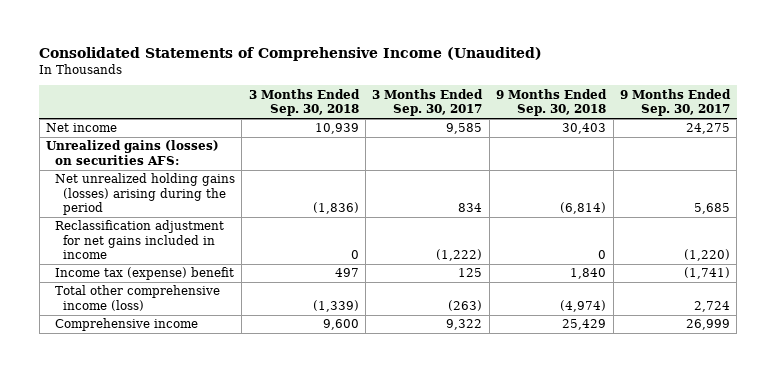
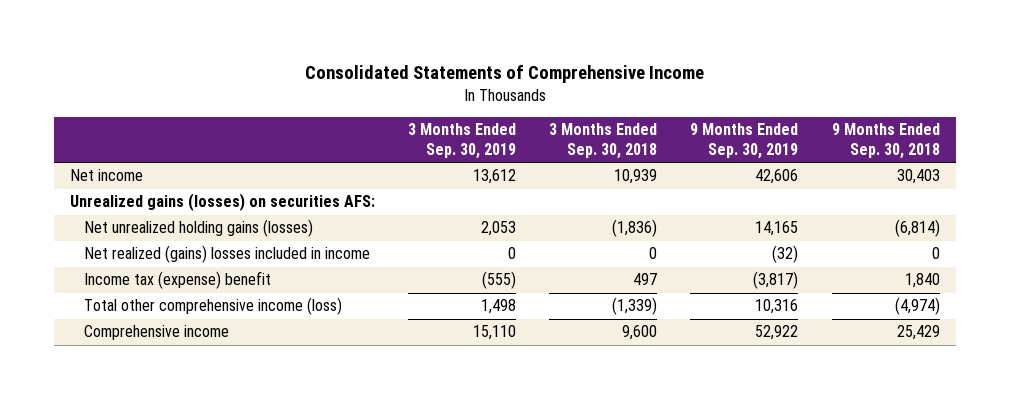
[39,46,543,61] Consolidated Statements of Comprehensive Income (Unaudited) -> [304,64,704,83] Consolidated Statements of Comprehensive Income
[372,88,484,117] 3 Months Ended Sep. 30, 2017 -> none
[620,88,732,117] 9 Months Ended Sep. 30, 2017 -> none
none -> [408,123,517,160] 3 Months Ended Sep. 30, 2019
none -> [690,123,799,160] 9 Months Ended Sep. 30, 2019
[54,173,235,216] Net unrealized holding gains (losses) arising during the period -> [83,219,313,238] Net unrealized holding gains (losses)
[54,220,224,260] Reclassification adjustment for net gains included in income -> [83,245,370,264] Net realized (gains) losses included in income

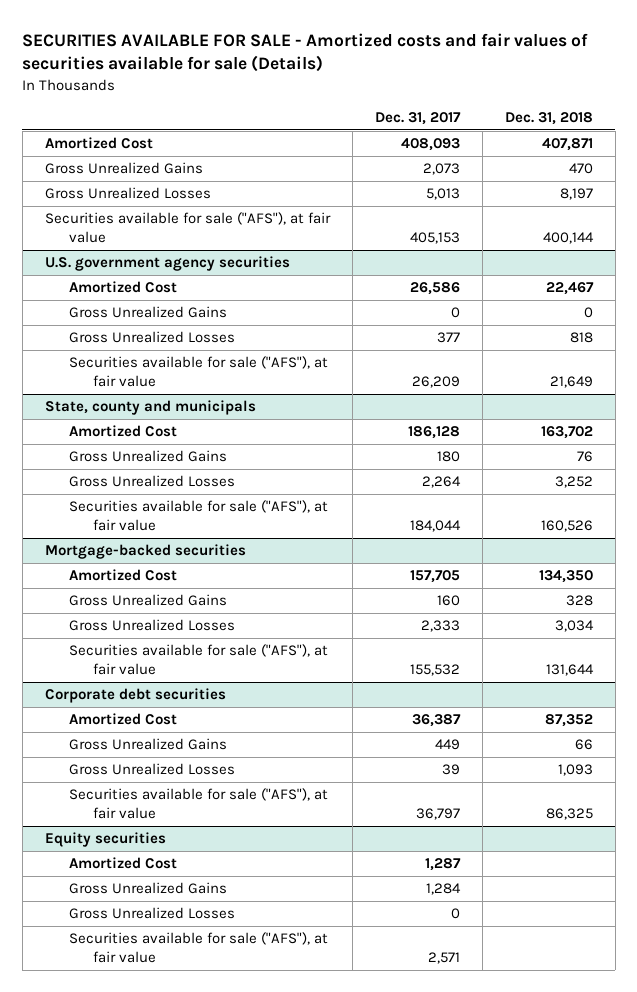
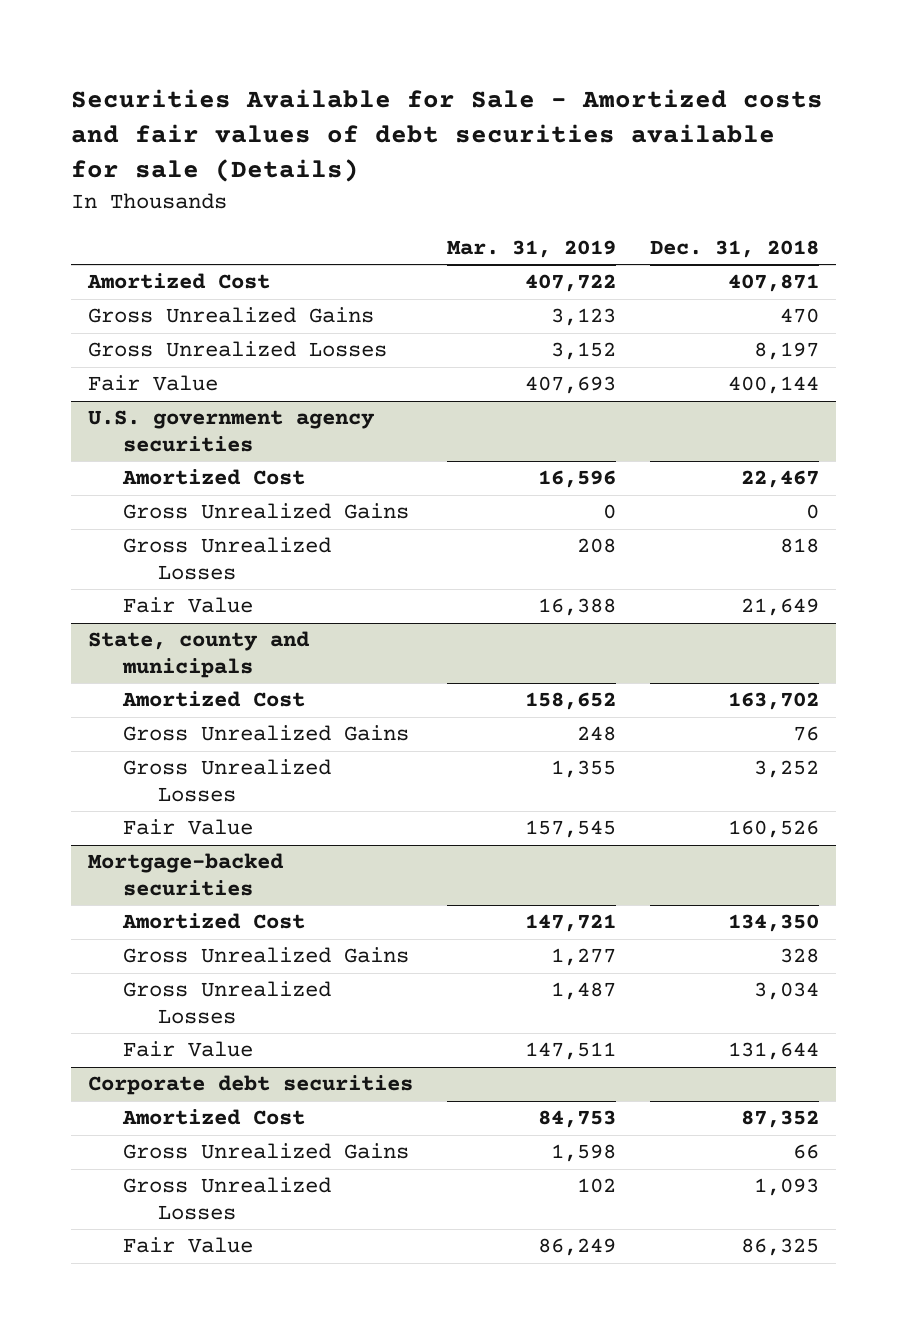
[22,32,589,73] SECURITIES AVAILABLE FOR SALE - Amortized costs and fair values of securities available for sale (Details) -> [71,88,824,183] Securities Available for Sale - Amortized costs and fair values of debt securities available for sale (Details)
[374,111,461,125] Dec. 31, 2017 -> none
none -> [447,240,617,259] Mar. 31, 2019
[44,212,331,243] Securities available for sale ("AFS"), at fair value -> [88,375,219,392] Fair Value
[68,356,328,387] Securities available for sale ("AFS"), at fair value -> [123,597,254,614] Fair Value
[68,500,328,531] Securities available for sale ("AFS"), at fair value -> [123,819,254,836] Fair Value
[68,644,328,675] Securities available for sale ("AFS"), at fair value -> [123,1041,254,1058] Fair Value
[44,832,166,848] Equity securities -> none
[68,857,177,870] Amortized Cost -> none
[68,882,227,895] Gross Unrealized Gains -> none
[68,907,235,920] Gross Unrealized Losses -> none
[68,932,328,963] Securities available for sale ("AFS"), at fair value -> none
[68,788,328,819] Securities available for sale ("AFS"), at fair value -> [123,1237,254,1254] Fair Value

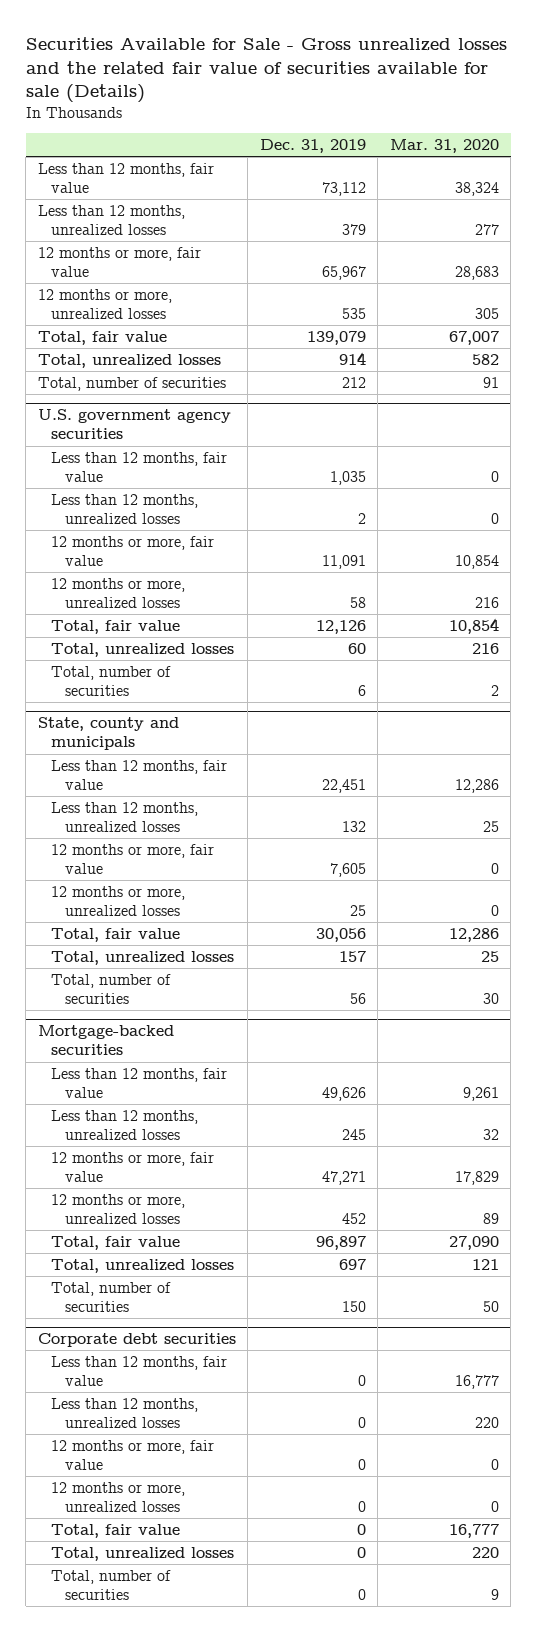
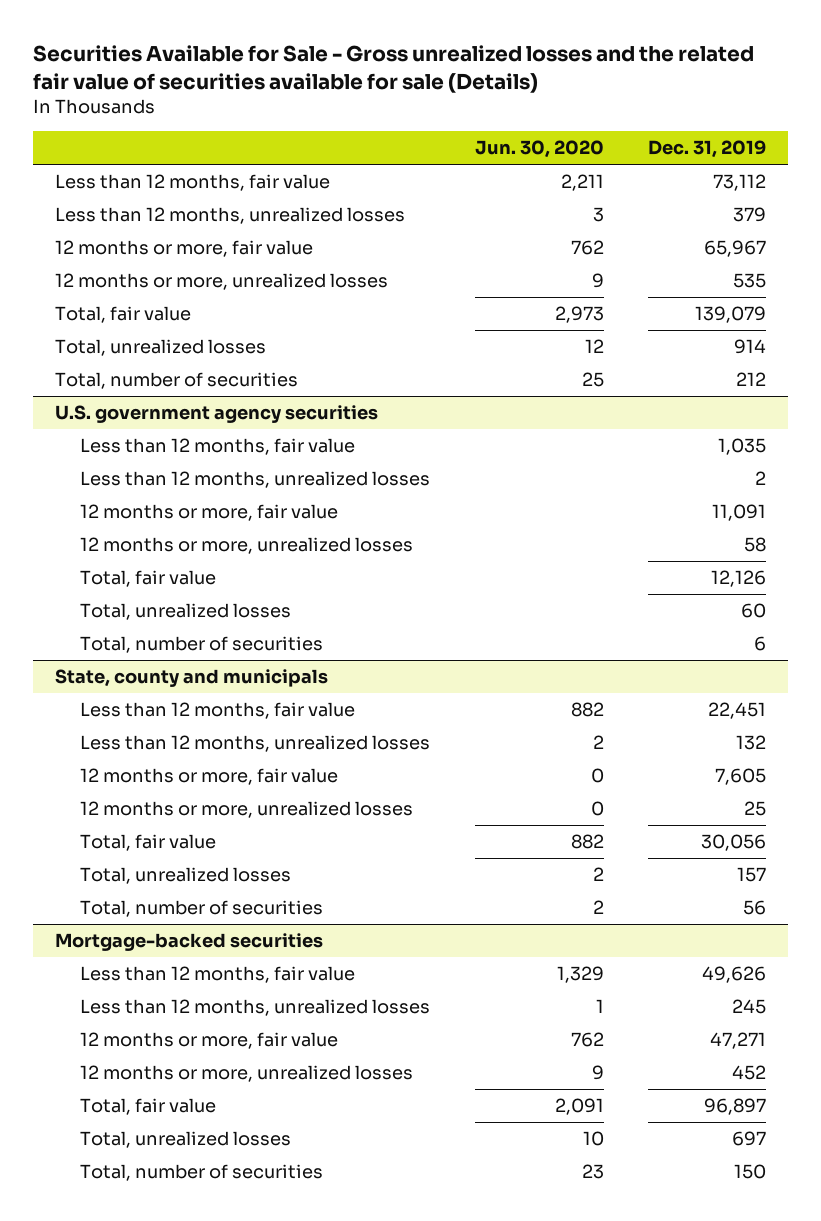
[389,139,499,154] Mar. 31, 2020 -> none
none -> [474,140,604,159] Jun. 30, 2020
[37,1333,236,1348] Corporate debt securities -> none
[51,1355,228,1386] Less than 12 months, fair value -> none
[51,1397,199,1428] Less than 12 months, unrealized losses -> none
[51,1439,215,1470] 12 months or more, fair value -> none
[51,1481,186,1512] 12 months or more, unrealized losses -> none
[51,1523,181,1538] Total, fair value -> none
[51,1546,235,1561] Total, unrealized losses -> none
[51,1569,172,1600] Total, number of securities -> none

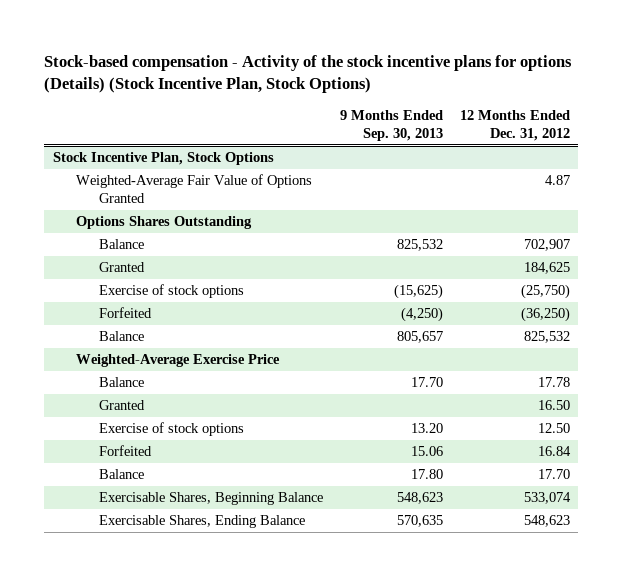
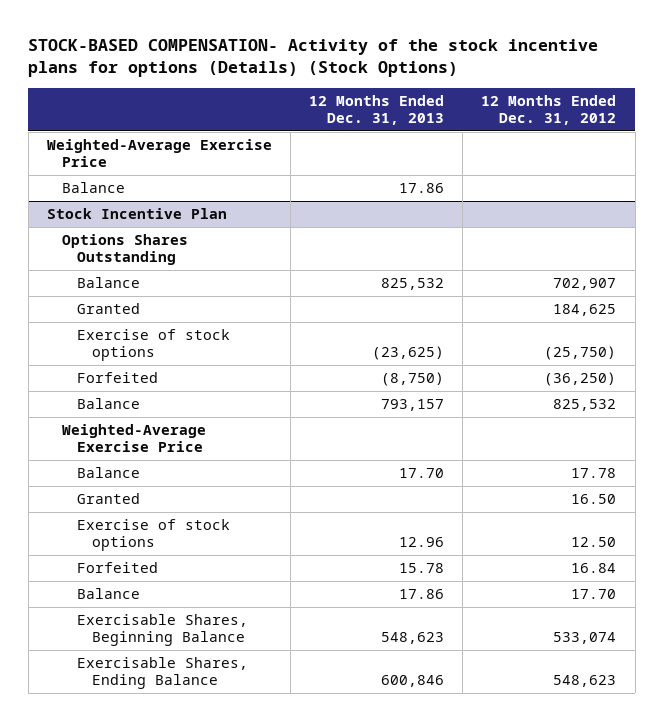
[44,54,573,93] Stock-based compensation - Activity of the stock incentive plans for options (Details) (Stock Incentive Plan, Stock Options) -> [28,38,599,78] STOCK-BASED COMPENSATION- Activity of the stock incentive plans for options (Details) (Stock Options)
[339,109,443,141] 9 Months Ended Sep. 30, 2013 -> none
none -> [309,94,445,125] 12 Months Ended Dec. 31, 2013
[75,174,312,204] Weighted-Average Fair Value of Options Granted -> none
none -> [46,139,272,168] Weighted-Average Exercise Price
none -> [61,182,125,194] Balance
[52,152,274,166] Stock Incentive Plan, Stock Options -> [46,208,227,220] Stock Incentive Plan

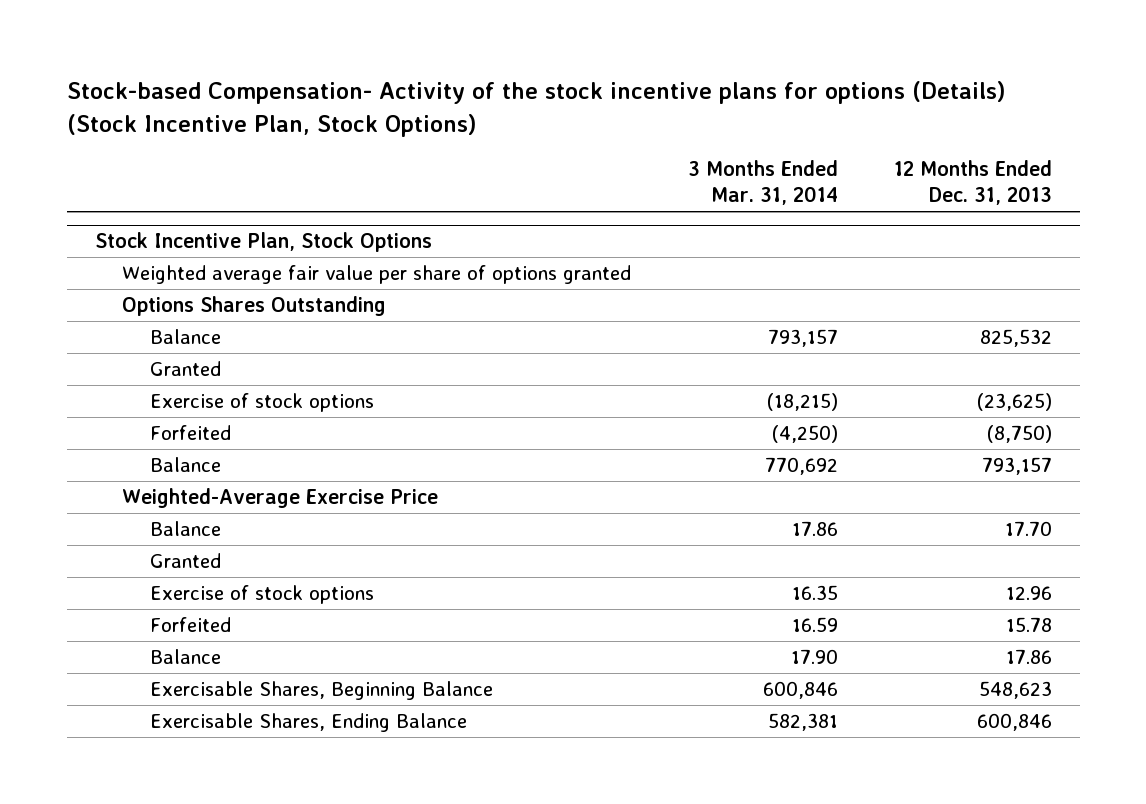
[28,38,599,78] STOCK-BASED COMPENSATION- Activity of the stock incentive plans for options (Details) (Stock Options) -> [66,81,1006,138] Stock-based Compensation- Activity of the stock incentive plans for options (Details) (Stock Incentive Plan, Stock Options)
[481,94,617,125] 12 Months Ended Dec. 31, 2012 -> none
none -> [687,160,838,206] 3 Months Ended Mar. 31, 2014
[46,139,272,168] Weighted-Average Exercise Price -> none
[61,182,125,194] Balance -> none
[46,208,227,220] Stock Incentive Plan -> [94,232,432,253] Stock Incentive Plan, Stock Options
none -> [122,265,632,285] Weighted average fair value per share of options granted

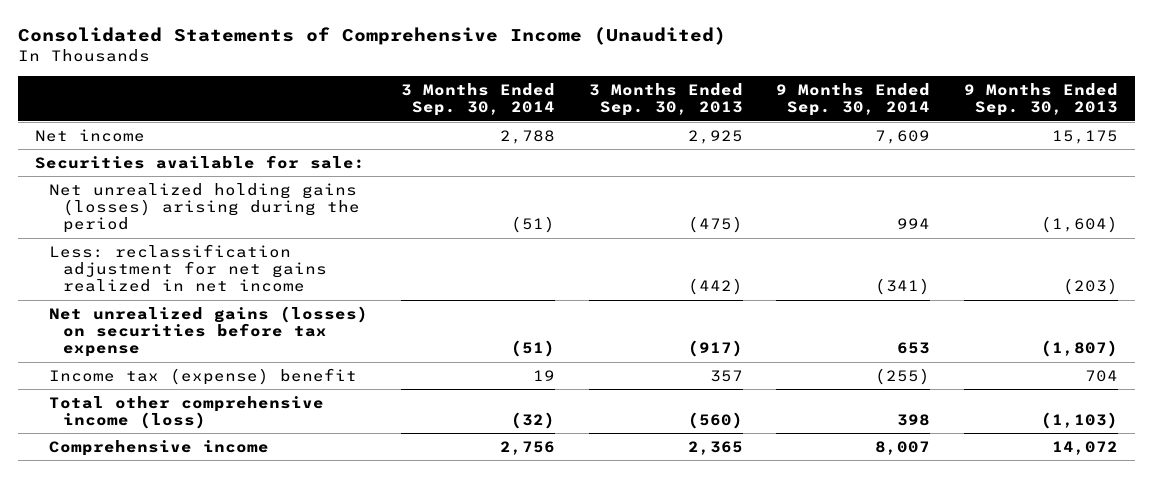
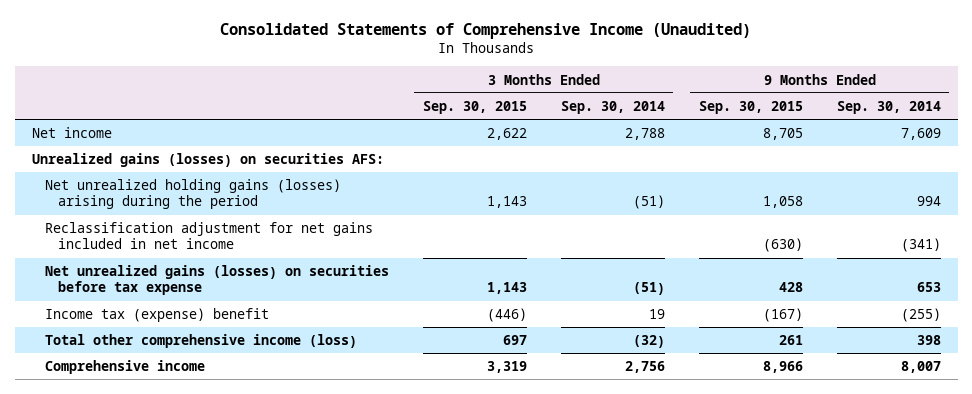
[588,83,743,117] 3 Months Ended Sep. 30, 2013 -> none
[963,83,1118,117] 9 Months Ended Sep. 30, 2013 -> none
none -> [422,100,527,114] Sep. 30, 2015
none -> [698,100,803,114] Sep. 30, 2015
[34,154,365,169] Securities available for sale: -> [31,153,384,168] Unrealized gains (losses) on securities AFS:
[48,243,327,293] Less: reclassification adjustment for net gains realized in net income -> [44,222,373,250] Reclassification adjustment for net gains included in net income

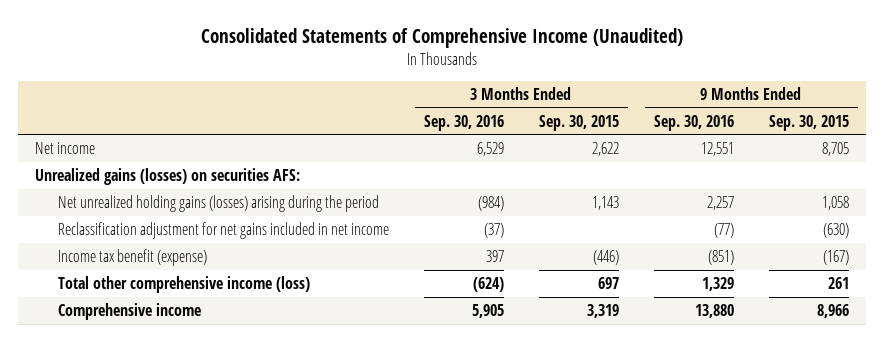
[560,100,665,114] Sep. 30, 2014 -> none
[836,100,941,114] Sep. 30, 2014 -> none
none -> [423,114,504,131] Sep. 30, 2016
none -> [653,114,734,131] Sep. 30, 2016
[44,265,389,296] Net unrealized gains (losses) on securities before tax expense -> none
[44,308,269,323] Income tax (expense) benefit -> [57,249,207,267] Income tax benefit (expense)

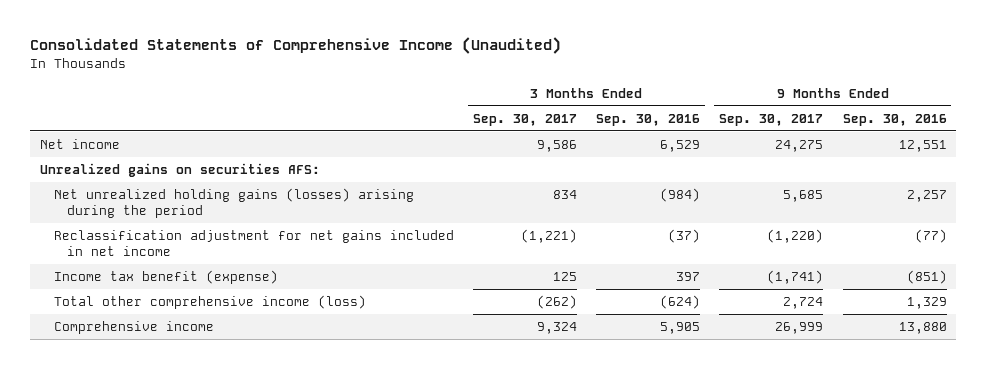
[538,114,619,131] Sep. 30, 2015 -> none
[768,114,849,131] Sep. 30, 2015 -> none
none -> [472,113,577,126] Sep. 30, 2017
none -> [719,113,824,126] Sep. 30, 2017
[35,168,301,186] Unrealized gains (losses) on securities AFS: -> [39,163,320,178] Unrealized gains on securities AFS:

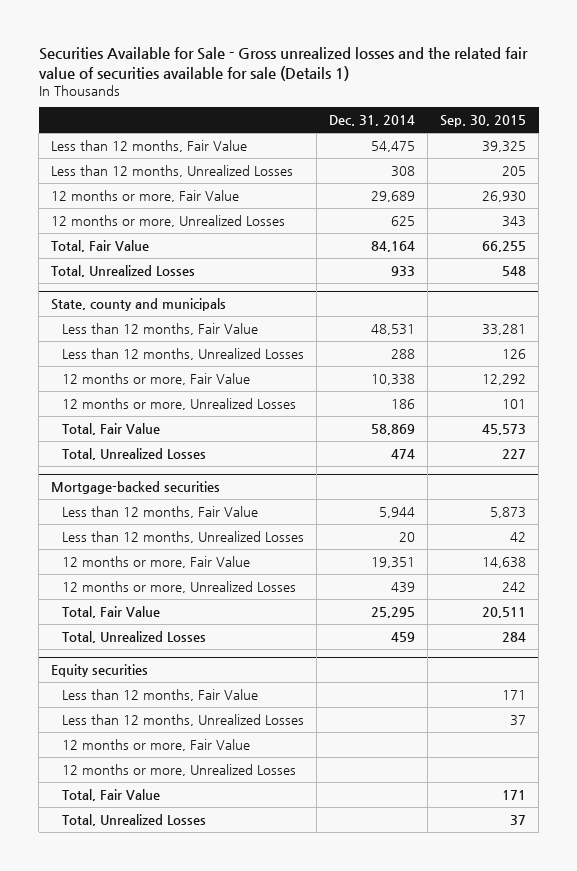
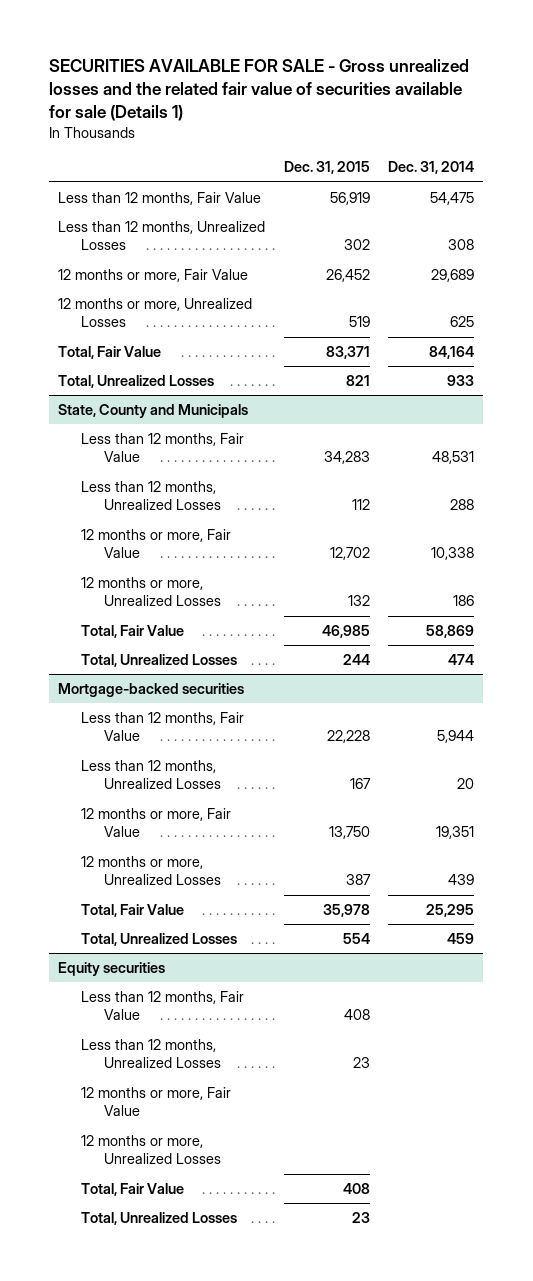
[38,47,528,81] Securities Available for Sale - Gross unrealized losses and the related fair value of securities available for sale (Details 1) -> [49,59,470,121] SECURITIES AVAILABLE FOR SALE - Gross unrealized losses and the related fair value of securities available for sale (Details 1)
[440,115,527,128] Sep. 30, 2015 -> none
none -> [283,161,370,175] Dec. 31, 2015
[51,297,227,311] State, county and municipals -> [58,403,249,418] State, County and Municipals

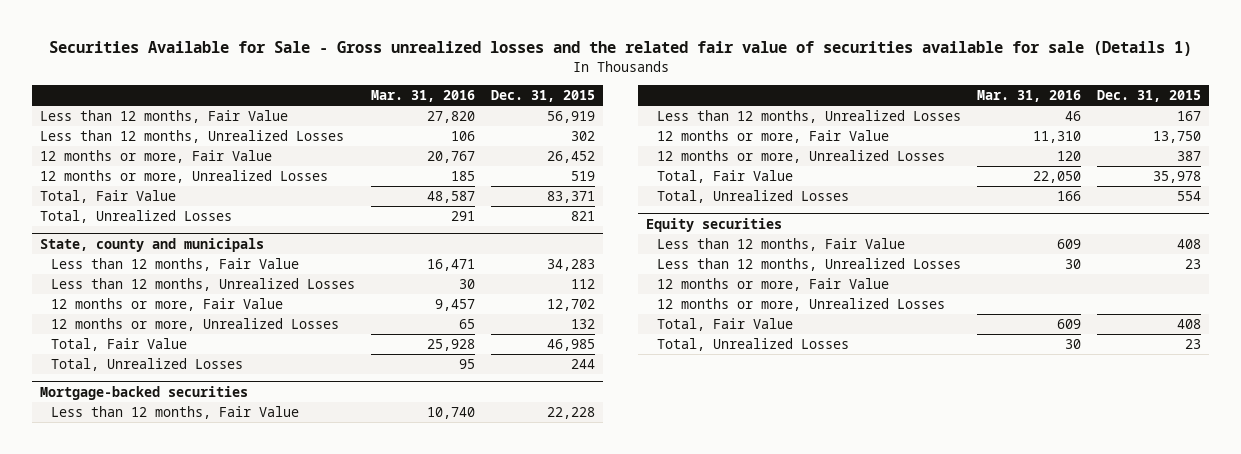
[49,59,470,121] SECURITIES AVAILABLE FOR SALE - Gross unrealized losses and the related fair value of securities available for sale (Details 1) -> [48,41,1192,57] Securities Available for Sale - Gross unrealized losses and the related fair value of securities available for sale (Details 1)
[388,161,475,175] Dec. 31, 2014 -> none
none -> [371,90,476,103] Mar. 31, 2016
[58,403,249,418] State, County and Municipals -> [40,237,265,252] State, county and municipals

